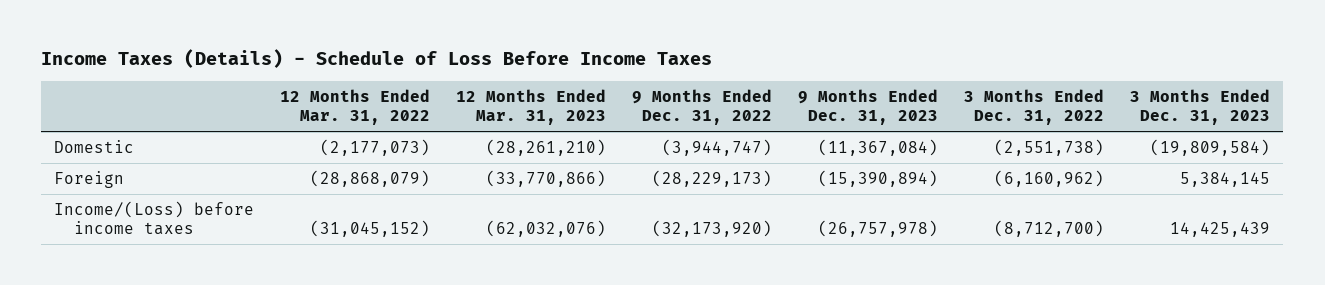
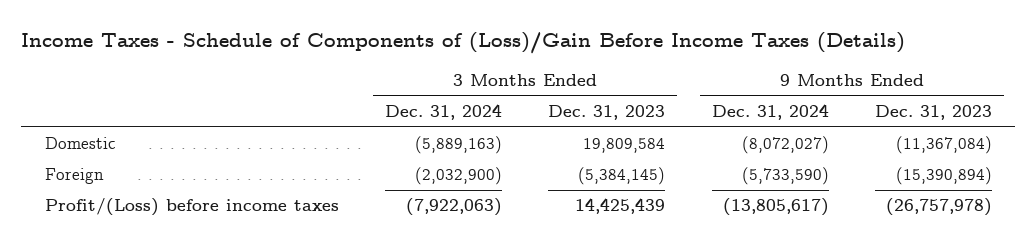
[41,49,713,69] Income Taxes (Details) - Schedule of Loss Before Income Taxes -> [21,32,906,55] Income Taxes - Schedule of Components of (Loss)/Gain Before Income Taxes (Details)
[280,89,431,126] 12 Months Ended Mar. 31, 2022 -> none
[456,89,607,126] 12 Months Ended Mar. 31, 2023 -> none
[632,89,773,126] 9 Months Ended Dec. 31, 2022 -> none
[964,89,1105,126] 3 Months Ended Dec. 31, 2022 -> none
none -> [384,104,502,121] Dec. 31, 2024
none -> [711,104,829,121] Dec. 31, 2024
[1150,139,1271,157] (19,809,584) -> [583,138,666,154] 19,809,584
[1180,172,1271,188] 5,384,145 -> [578,167,666,186] (5,384,145)
[54,201,255,236] Income/(Loss) before income taxes -> [44,198,339,217] Profit/(Loss) before income taxes

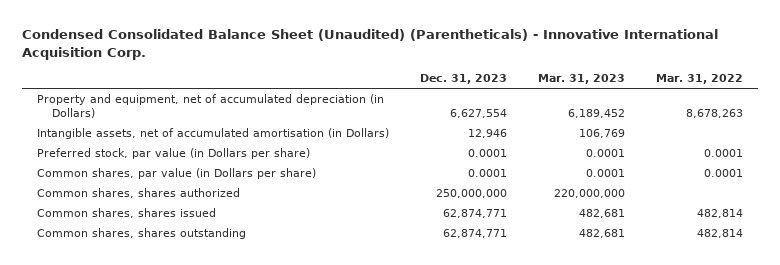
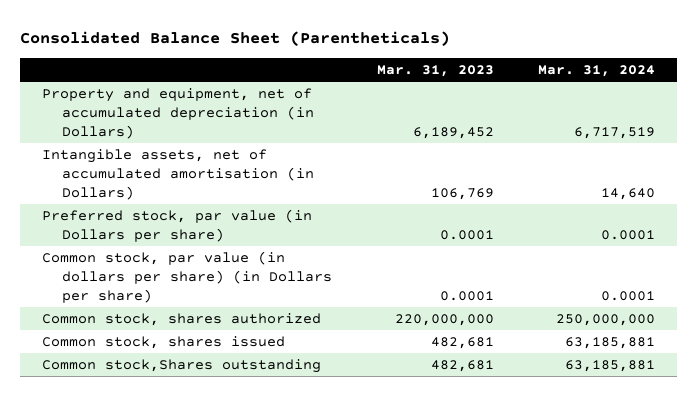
[21,29,718,60] Condensed Consolidated Balance Sheet (Unaudited) (Parentheticals) - Innovative International Acquisition Corp. -> [19,30,450,46] Consolidated Balance Sheet (Parentheticals)
[420,74,508,85] Dec. 31, 2023 -> none
[655,74,743,85] Mar. 31, 2022 -> none
none -> [538,64,656,77] Mar. 31, 2024
[37,168,317,180] Common shares, par value (in Dollars per share) -> [41,251,333,303] Common stock, par value (in dollars per share) (in Dollars per share)
[37,188,241,199] Common shares, shares authorized -> [41,313,321,327] Common stock, shares authorized
[37,208,217,219] Common shares, shares issued -> [41,336,285,350] Common stock, shares issued
[37,228,247,240] Common shares, shares outstanding -> [41,359,321,374] Common stock,Shares outstanding

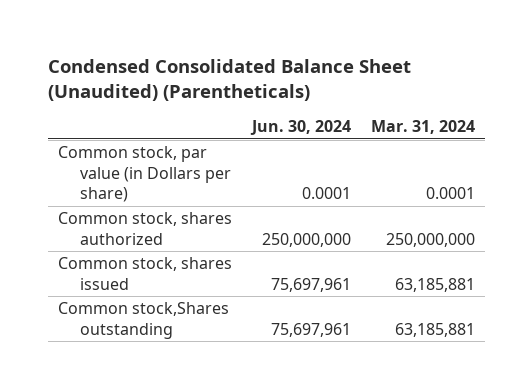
[19,30,450,46] Consolidated Balance Sheet (Parentheticals) -> [47,58,411,101] Condensed Consolidated Balance Sheet (Unaudited) (Parentheticals)
[376,64,494,77] Mar. 31, 2023 -> none
none -> [249,120,351,136] Jun. 30, 2024
[41,88,315,139] Property and equipment, net of accumulated depreciation (in Dollars) -> none
[41,149,315,200] Intangible assets, net of accumulated amortisation (in Dollars) -> none
[41,209,312,243] Preferred stock, par value (in Dollars per share) -> none
[41,251,333,303] Common stock, par value (in dollars per share) (in Dollars per share) -> [57,146,232,203] Common stock, par value (in Dollars per share)

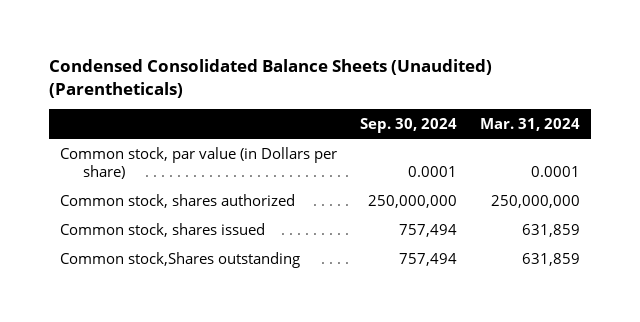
[47,58,411,101] Condensed Consolidated Balance Sheet (Unaudited) (Parentheticals) -> [49,58,493,98] Condensed Consolidated Balance Sheets (Unaudited) (Parentheticals)
[249,120,351,136] Jun. 30, 2024 -> none
none -> [360,117,458,133] Sep. 30, 2024
[394,277,475,292] 63,185,881 -> [521,223,580,237] 631,859
[394,322,475,337] 63,185,881 -> [521,252,580,266] 631,859

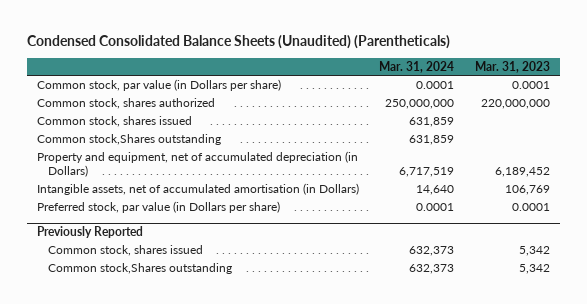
[360,117,458,133] Sep. 30, 2024 -> none
none -> [474,60,550,73] Mar. 31, 2023
none -> [37,151,359,178] Property and equipment, net of accumulated depreciation (in Dollars)
none -> [37,183,360,196] Intangible assets, net of accumulated amortisation (in Dollars)
none -> [37,201,281,214] Preferred stock, par value (in Dollars per share)
none -> [37,226,144,239] Previously Reported
none -> [47,245,203,257] Common stock, shares issued
none -> [47,263,232,275] Common stock,Shares outstanding

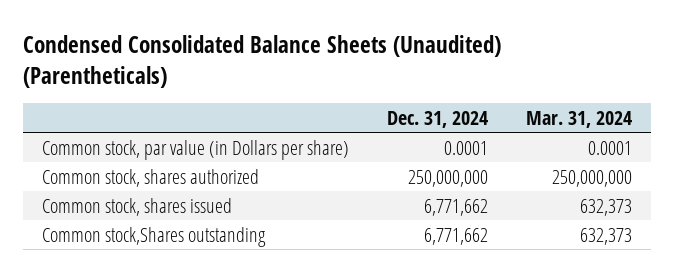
[474,60,550,73] Mar. 31, 2023 -> none
none -> [386,110,488,128] Dec. 31, 2024
[37,116,193,128] Common stock, shares issued -> none
[37,134,222,146] Common stock,Shares outstanding -> none
[37,151,359,178] Property and equipment, net of accumulated depreciation (in Dollars) -> none
[37,183,360,196] Intangible assets, net of accumulated amortisation (in Dollars) -> none
[37,201,281,214] Preferred stock, par value (in Dollars per share) -> none
[37,226,144,239] Previously Reported -> none

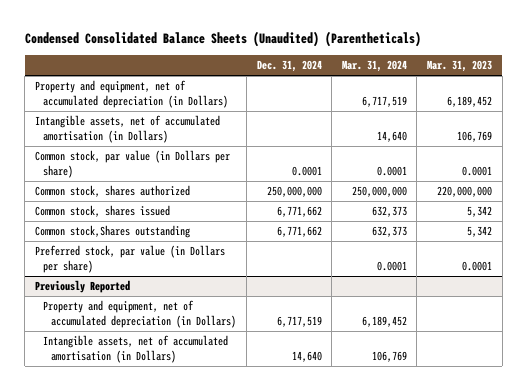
none -> [427,60,493,73] Mar. 31, 2023
none -> [34,80,229,108] Property and equipment, net of accumulated depreciation (in Dollars)
none -> [34,115,220,143] Intangible assets, net of accumulated amortisation (in Dollars)
none -> [34,245,225,273] Preferred stock, par value (in Dollars per share)
none -> [34,280,130,294] Previously Reported
none -> [43,300,237,328] Property and equipment, net of accumulated depreciation (in Dollars)
none -> [43,335,229,363] Intangible assets, net of accumulated amortisation (in Dollars)

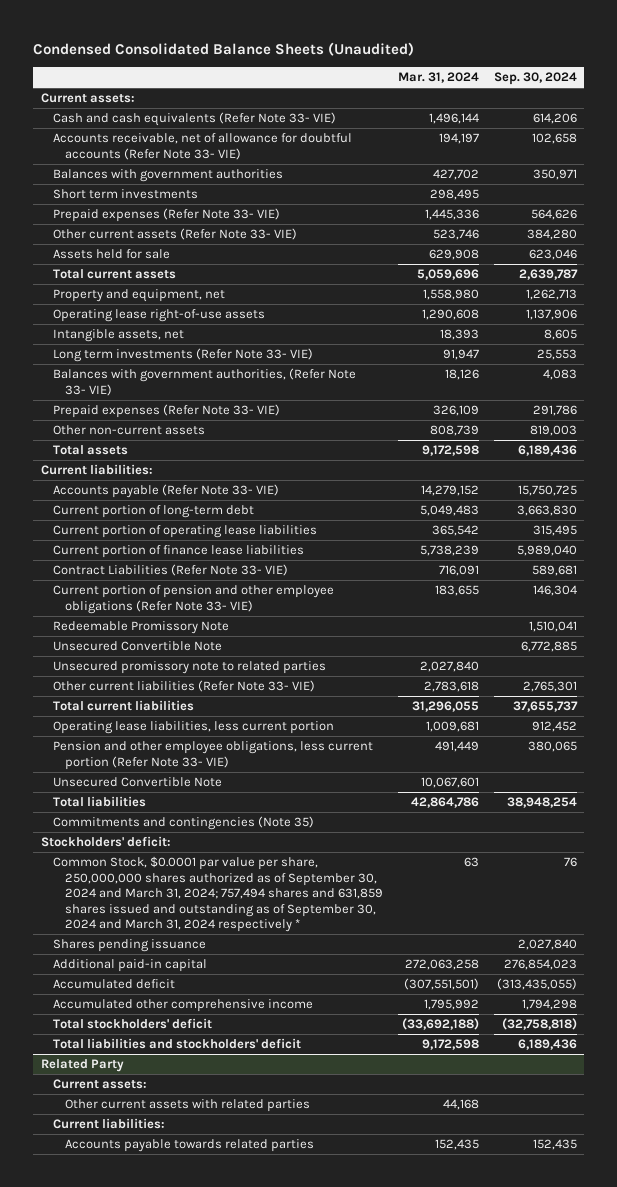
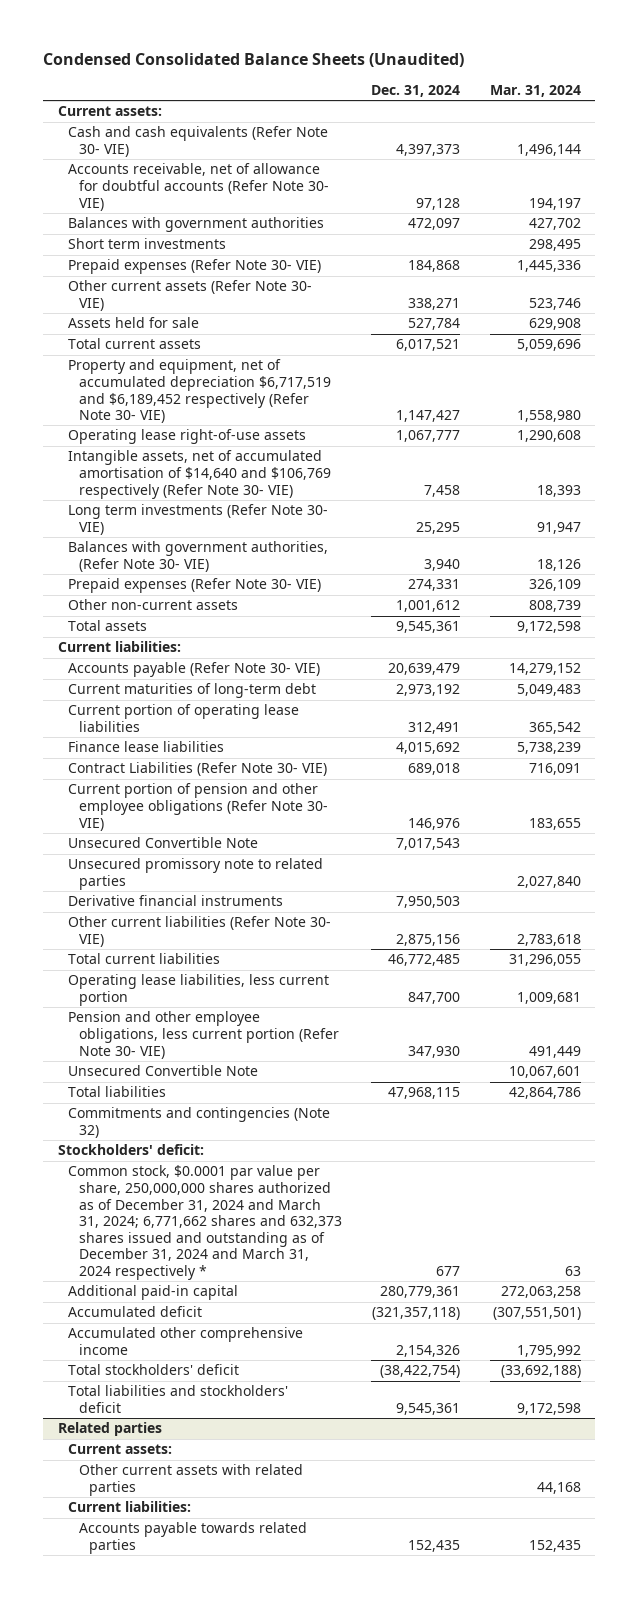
[493,72,577,86] Sep. 30, 2024 -> none
none -> [371,84,461,97] Dec. 31, 2024
[52,112,336,127] Cash and cash equivalents (Refer Note 33- VIE) -> [68,126,329,158] Cash and cash equivalents (Refer Note 30- VIE)
[52,133,352,160] Accounts receivable, net of allowance for doubtful accounts (Refer Note 33- VIE) -> [68,163,329,211] Accounts receivable, net of allowance for doubtful accounts (Refer Note 30- VIE)
[52,208,280,223] Prepaid expenses (Refer Note 33- VIE) -> [68,259,322,275] Prepaid expenses (Refer Note 30- VIE)
[52,228,297,241] Other current assets (Refer Note 33- VIE) -> [68,280,313,312] Other current assets (Refer Note 30- VIE)
[52,289,225,303] Property and equipment, net -> [68,359,331,424] Property and equipment, net of accumulated depreciation $6,717,519 and $6,189,452 respectively (Refer Note 30- VIE)
[52,329,184,343] Intangible assets, net -> [68,450,331,499] Intangible assets, net of accumulated amortisation of $14,640 and $106,769 respectively (Refer Note 30- VIE)
[52,348,313,363] Long term investments (Refer Note 33- VIE) -> [68,504,329,536] Long term investments (Refer Note 30- VIE)
[52,368,356,396] Balances with government authorities, (Refer Note 33- VIE) -> [68,541,329,573] Balances with government authorities, (Refer Note 30- VIE)
[52,404,280,419] Prepaid expenses (Refer Note 33- VIE) -> [68,578,322,594] Prepaid expenses (Refer Note 30- VIE)
[52,484,279,499] Accounts payable (Refer Note 33- VIE) -> [68,662,321,678] Accounts payable (Refer Note 30- VIE)
[52,505,254,519] Current portion of long-term debt -> [68,683,317,699] Current maturities of long-term debt
[52,621,229,635] Redeemable Promissory Note -> none
[52,545,304,559] Current portion of finance lease liabilities -> [68,741,225,753] Finance lease liabilities
[52,564,288,577] Contract Liabilities (Refer Note 33- VIE) -> [68,762,328,777] Contract Liabilities (Refer Note 30- VIE)
[52,585,334,614] Current portion of pension and other employee obligations (Refer Note 33- VIE) -> [68,783,328,831] Current portion of pension and other employee obligations (Refer Note 30- VIE)
none -> [68,895,284,907] Derivative financial instruments
[52,680,315,693] Other current liabilities (Refer Note 33- VIE) -> [68,916,332,948] Other current liabilities (Refer Note 30- VIE)
[52,741,373,770] Pension and other employee obligations, less current portion (Refer Note 33- VIE) -> [68,1011,339,1059] Pension and other employee obligations, less current portion (Refer Note 30- VIE)
[52,816,314,831] Commitments and contingencies (Note 35) -> [68,1107,331,1139] Commitments and contingencies (Note 32)
[52,939,206,953] Shares pending issuance -> none
[52,856,383,933] Common Stock, $0.0001 par value per share, 250,000,000 shares authorized as of September 30, 2024 and March 31, 2024; 757,494 shares and 631,859 shares issued and outstanding as of September 30, 2024 and March 31, 2024 respectively * -> [68,1165,342,1280] Common stock, $0.0001 par value per share, 250,000,000 shares authorized as of December 31, 2024 and March 31, 2024; 6,771,662 shares and 632,373 shares issued and outstanding as of December 31, 2024 and March 31, 2024 respectively *
[40,1059,124,1073] Related Party -> [58,1422,163,1437] Related parties

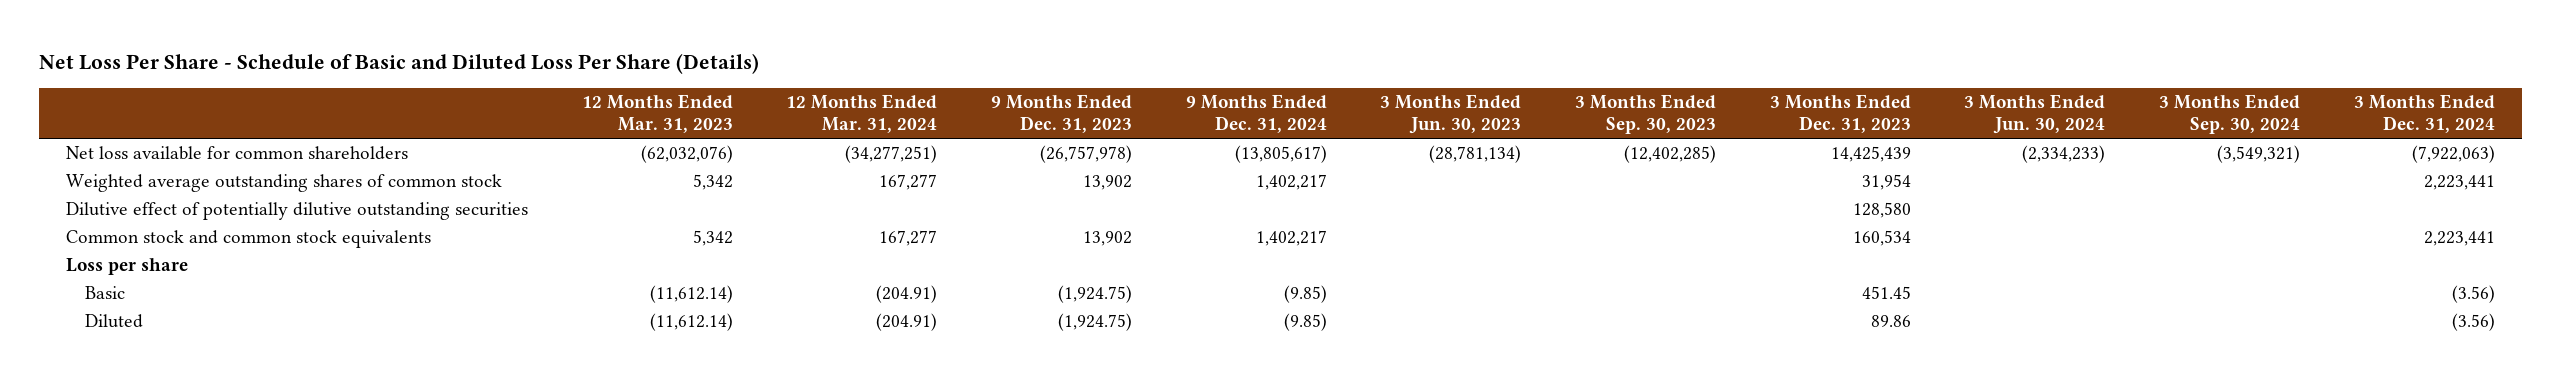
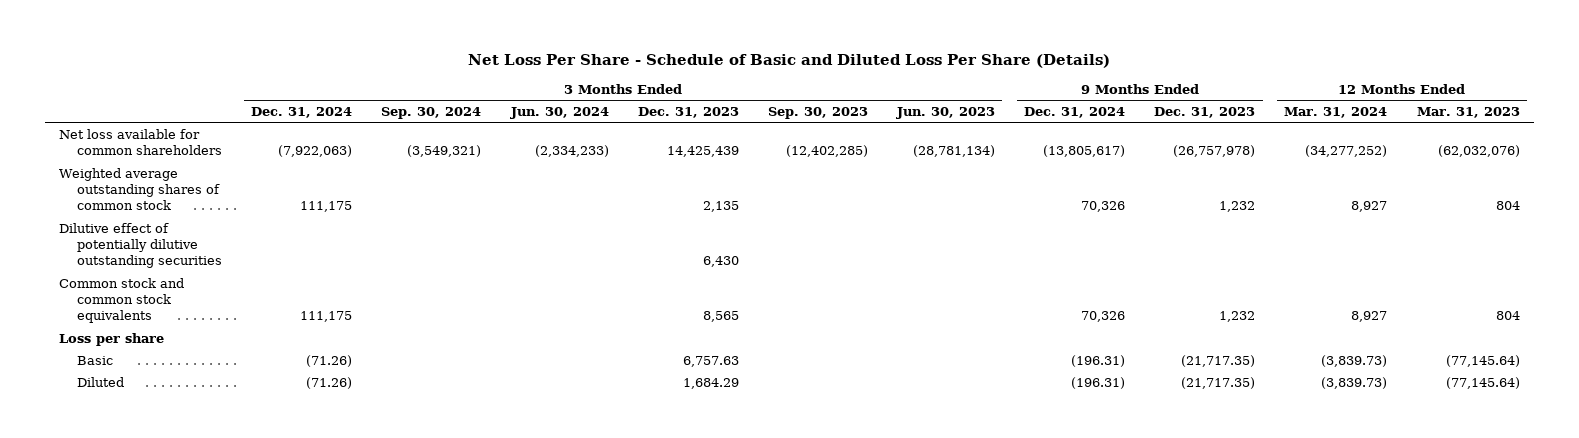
[845,145,938,164] (34,277,251) -> [1305,145,1388,158] (34,277,252)
[692,174,733,191] 5,342 -> [1495,201,1520,211] 804
[879,174,938,191] 167,277 -> [1351,201,1388,213] 8,927
[1083,175,1133,191] 13,902 -> [1219,201,1256,213] 1,232
[1255,174,1327,191] 1,402,217 -> [1081,201,1126,213] 70,326
[1861,174,1911,191] 31,954 -> [702,201,739,213] 2,135
[2423,175,2495,191] 2,223,441 -> [300,201,353,213] 111,175
[1852,202,1911,219] 128,580 -> [702,256,739,268] 6,430
[692,230,733,247] 5,342 -> [1495,311,1520,321] 804
[879,230,938,247] 167,277 -> [1351,311,1388,323] 8,927
[1083,231,1133,247] 13,902 -> [1219,311,1256,323] 1,232
[1255,230,1327,247] 1,402,217 -> [1081,311,1126,323] 70,326
[1852,230,1911,247] 160,534 -> [702,311,739,323] 8,565
[2423,231,2495,247] 2,223,441 -> [300,311,353,323] 111,175
[649,285,733,304] (11,612.14) -> [1445,354,1520,367] (77,145.64)
[876,285,938,304] (204.91) -> [1321,354,1388,367] (3,839.73)
[1058,285,1133,304] (1,924.75) -> [1181,354,1256,367] (21,717.35)
[1283,285,1327,304] (9.85) -> [1071,354,1126,367] (196.31)
[1861,286,1911,300] 451.45 -> [682,355,739,367] 6,757.63
[2451,285,2495,304] (3.56) -> [306,354,353,367] (71.26)
[649,313,733,332] (11,612.14) -> [1445,376,1520,389] (77,145.64)
[876,313,938,332] (204.91) -> [1321,376,1388,389] (3,839.73)
[1058,313,1133,332] (1,924.75) -> [1181,376,1256,389] (21,717.35)
[1283,313,1327,332] (9.85) -> [1071,376,1126,389] (196.31)
[1870,315,1911,328] 89.86 -> [682,377,739,389] 1,684.29
[2451,313,2495,332] (3.56) -> [306,376,353,389] (71.26)

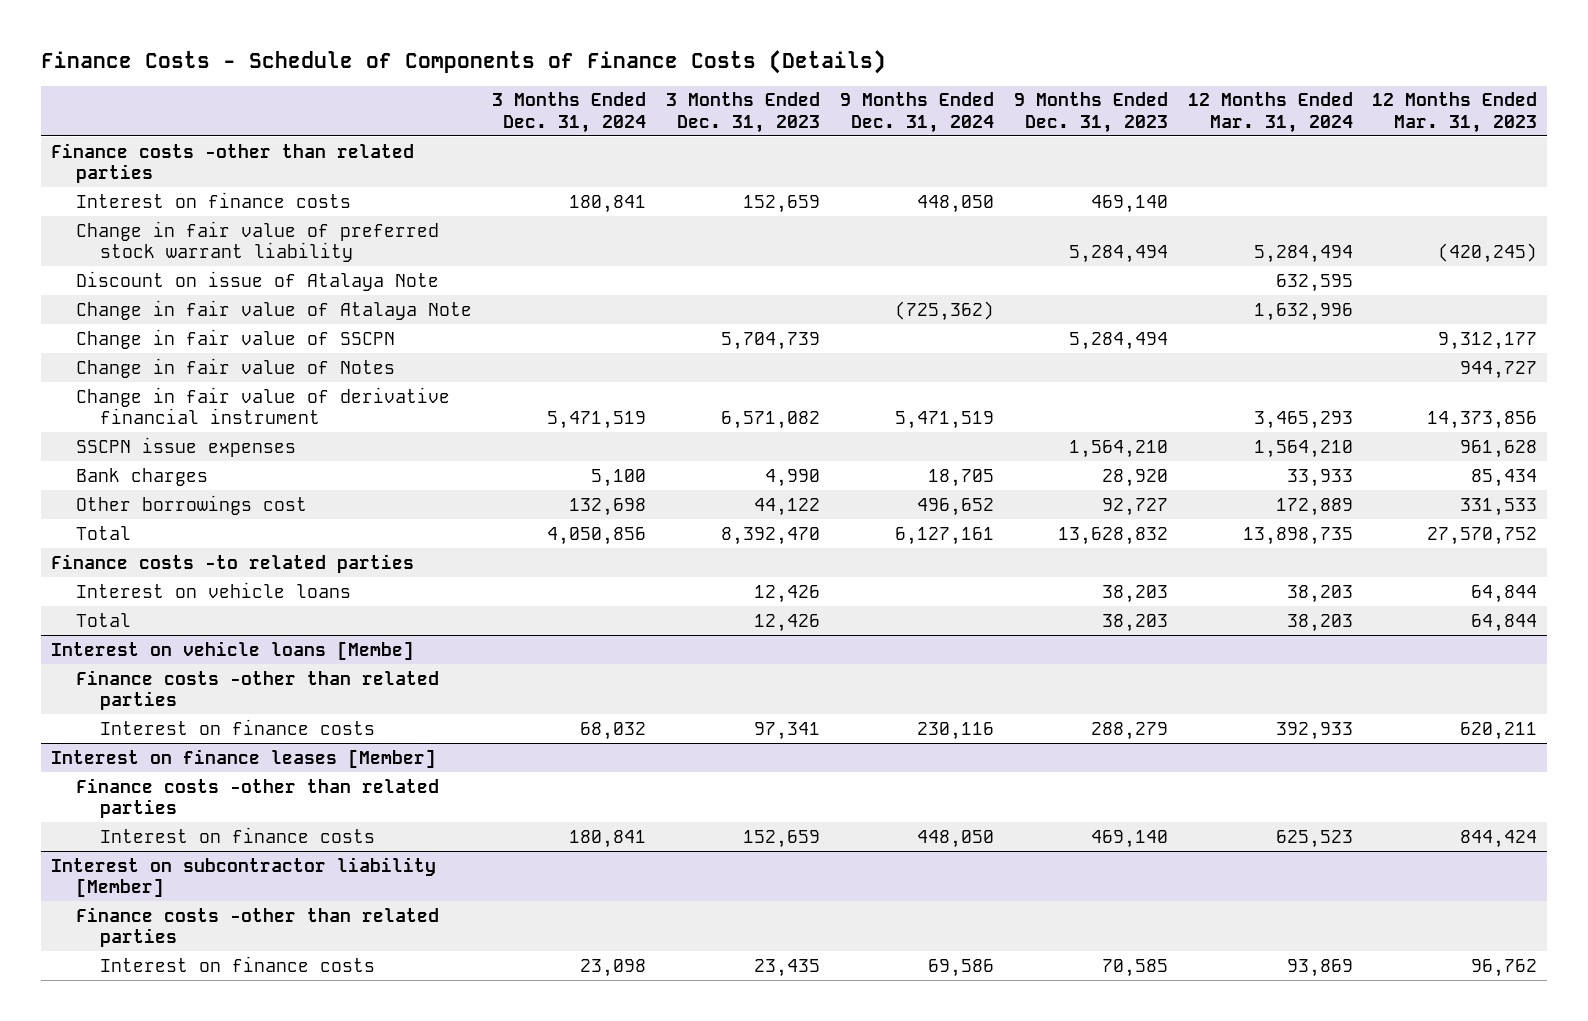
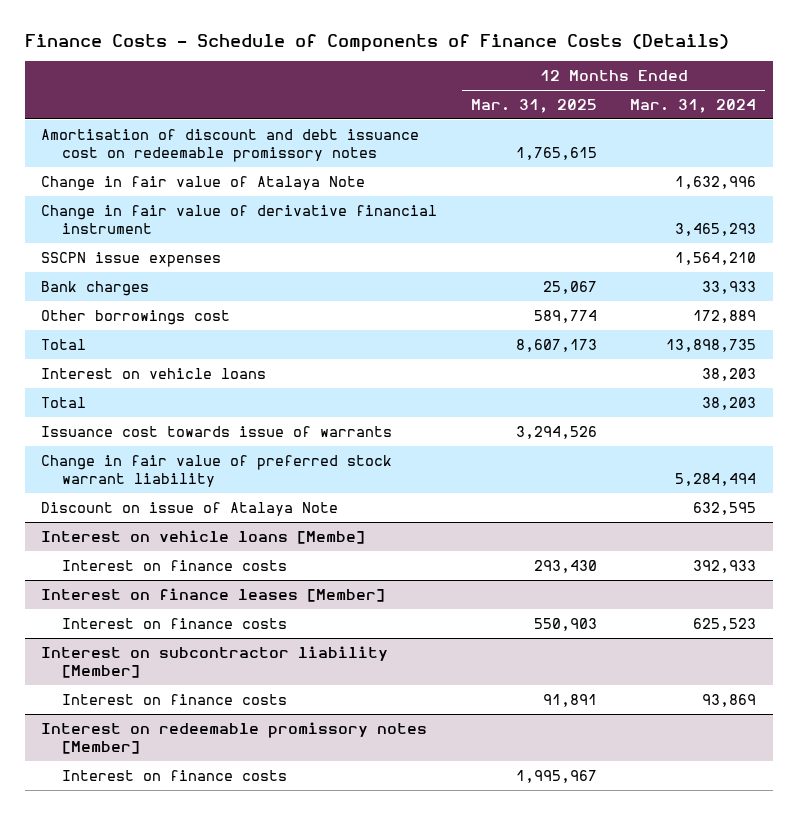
[491,92,646,133] 3 Months Ended Dec. 31, 2024 -> none
[665,92,820,133] 3 Months Ended Dec. 31, 2023 -> none
[839,92,994,133] 9 Months Ended Dec. 31, 2024 -> none
[1013,92,1168,133] 9 Months Ended Dec. 31, 2023 -> none
[1372,92,1538,133] 12 Months Ended Mar. 31, 2023 -> none
none -> [470,98,597,113] Mar. 31, 2025
[50,142,414,183] Finance costs -other than related parties -> none
[75,191,351,208] Interest on finance costs -> none
none -> [41,128,420,162] Amortisation of discount and debt issuance cost on redeemable promissory notes
[75,328,395,349] Change in fair value of SSCPN -> none
[75,357,395,378] Change in fair value of Notes -> none
[50,553,414,573] Finance costs -to related parties -> none
none -> [41,425,393,437] Issuance cost towards issue of warrants
[75,220,439,262] Change in fair value of preferred stock warrant liability -> [41,454,393,487] Change in fair value of preferred stock warrant liability
[75,270,439,291] Discount on issue of Atalaya Note -> [41,501,339,516] Discount on issue of Atalaya Note
[75,669,439,710] Finance costs -other than related parties -> none
[75,777,439,818] Finance costs -other than related parties -> none
[75,906,439,947] Finance costs -other than related parties -> none
none -> [41,721,428,754] Interest on redeemable promissory notes [Member]
none -> [61,769,287,781] Interest on finance costs

